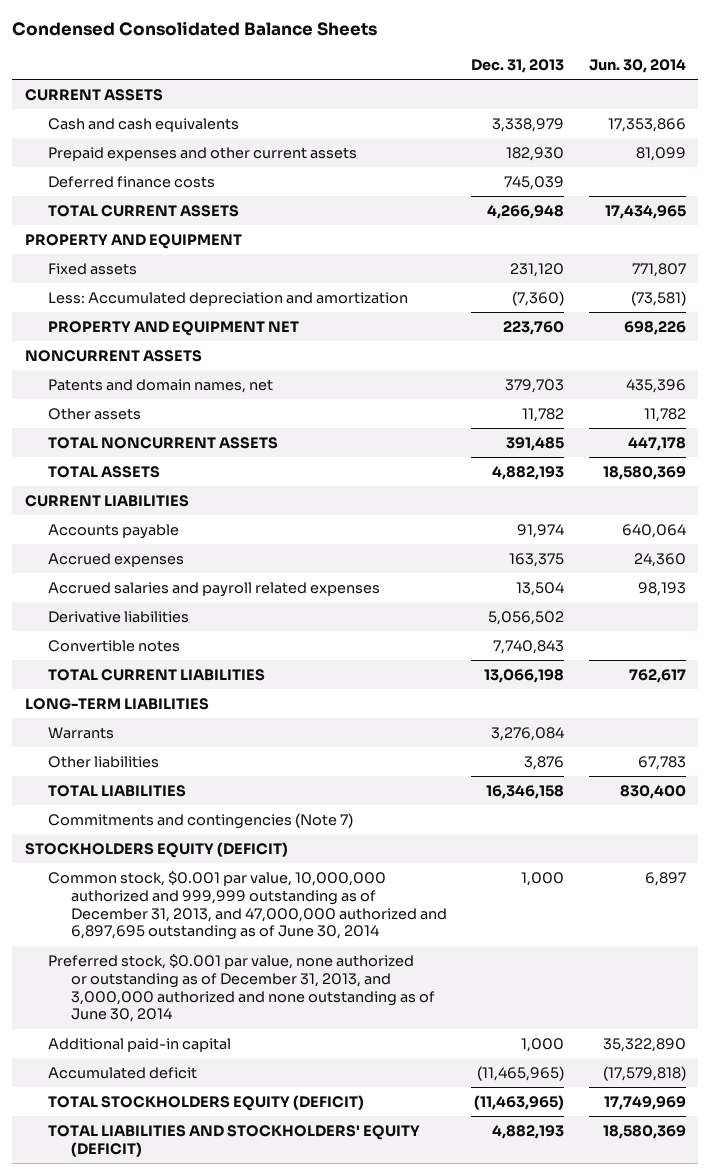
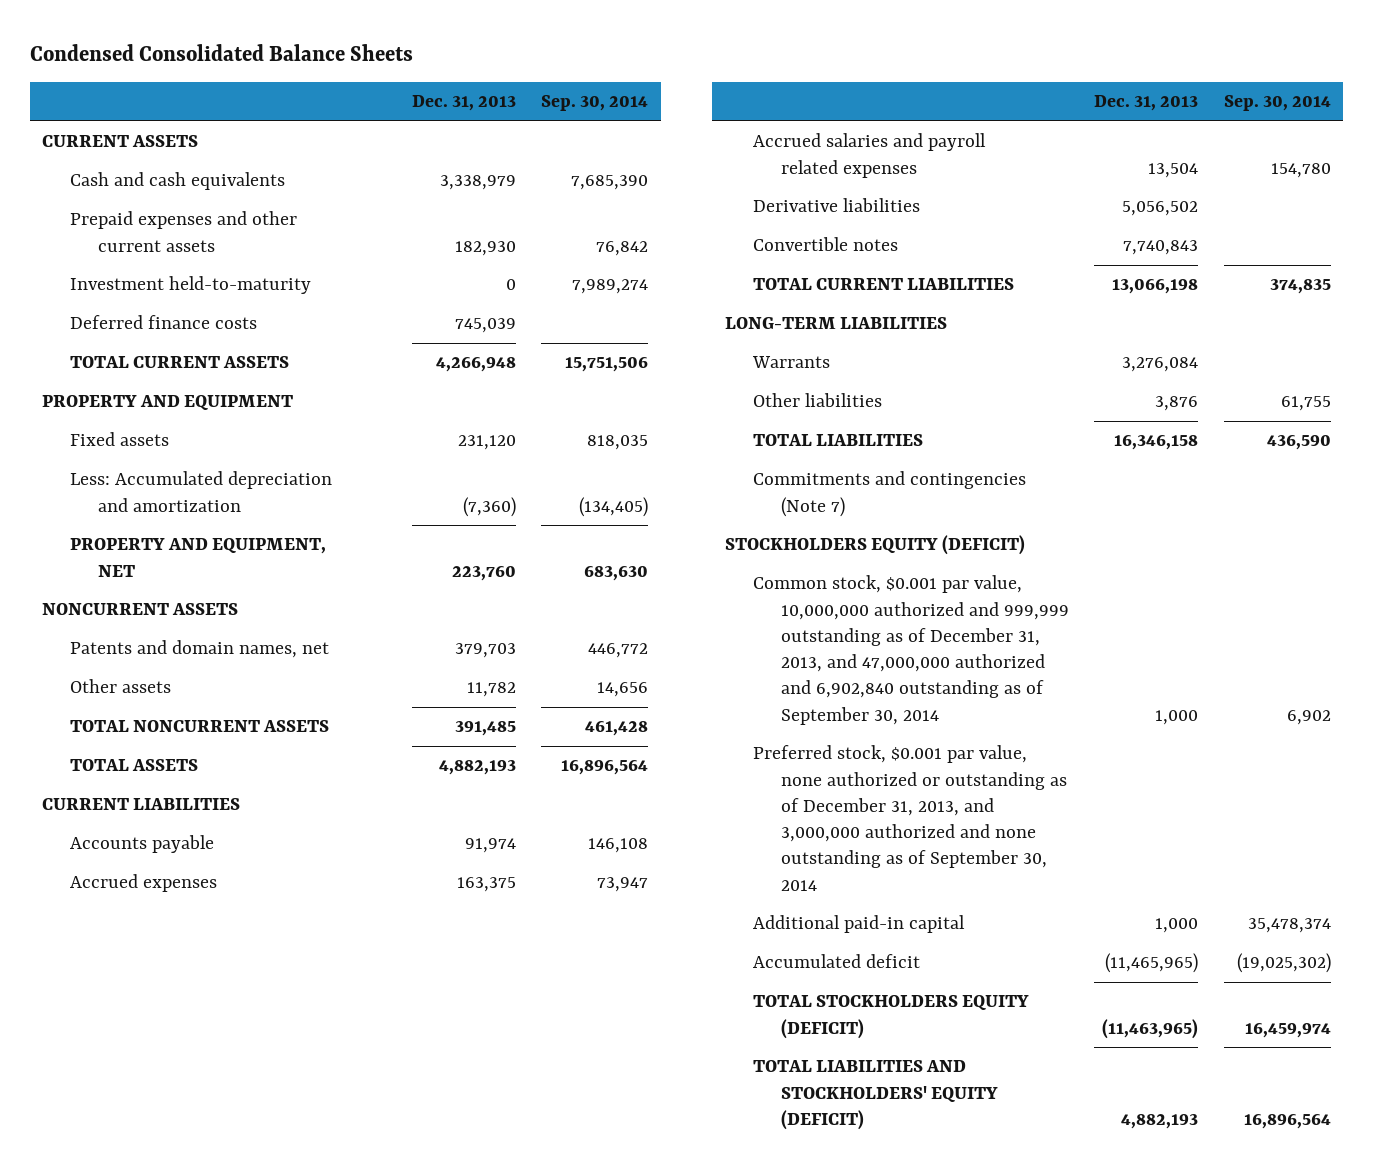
[588,58,686,73] Jun. 30, 2014 -> none
none -> [541,95,649,112] Sep. 30, 2014
none -> [70,276,312,295] Investment held-to-maturity
[47,321,299,337] PROPERTY AND EQUIPMENT NET -> [70,538,327,577] PROPERTY AND EQUIPMENT, NET
[47,871,447,941] Common stock, $0.001 par value, 10,000,000 authorized and 999,999 outstanding as of December 31, 2013, and 47,000,000 authorized and 6,897,695 outstanding as of June 30, 2014 -> [752,575,1069,725] Common stock, $0.001 par value, 10,000,000 authorized and 999,999 outstanding as of December 31, 2013, and 47,000,000 authorized and 6,902,840 outstanding as of September 30, 2014
[47,954,435,1023] Preferred stock, $0.001 par value, none authorized or outstanding as of December 31, 2013, and 3,000,000 authorized and none outstanding as of June 30, 2014 -> [752,745,1067,891] Preferred stock, $0.001 par value, none authorized or outstanding as of December 31, 2013, and 3,000,000 authorized and none outstanding as of September 30, 2014

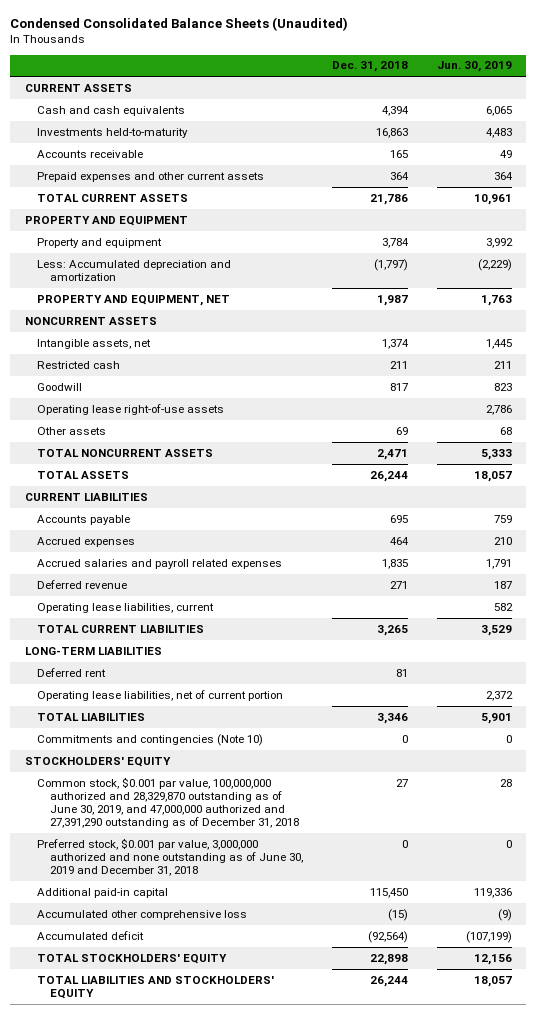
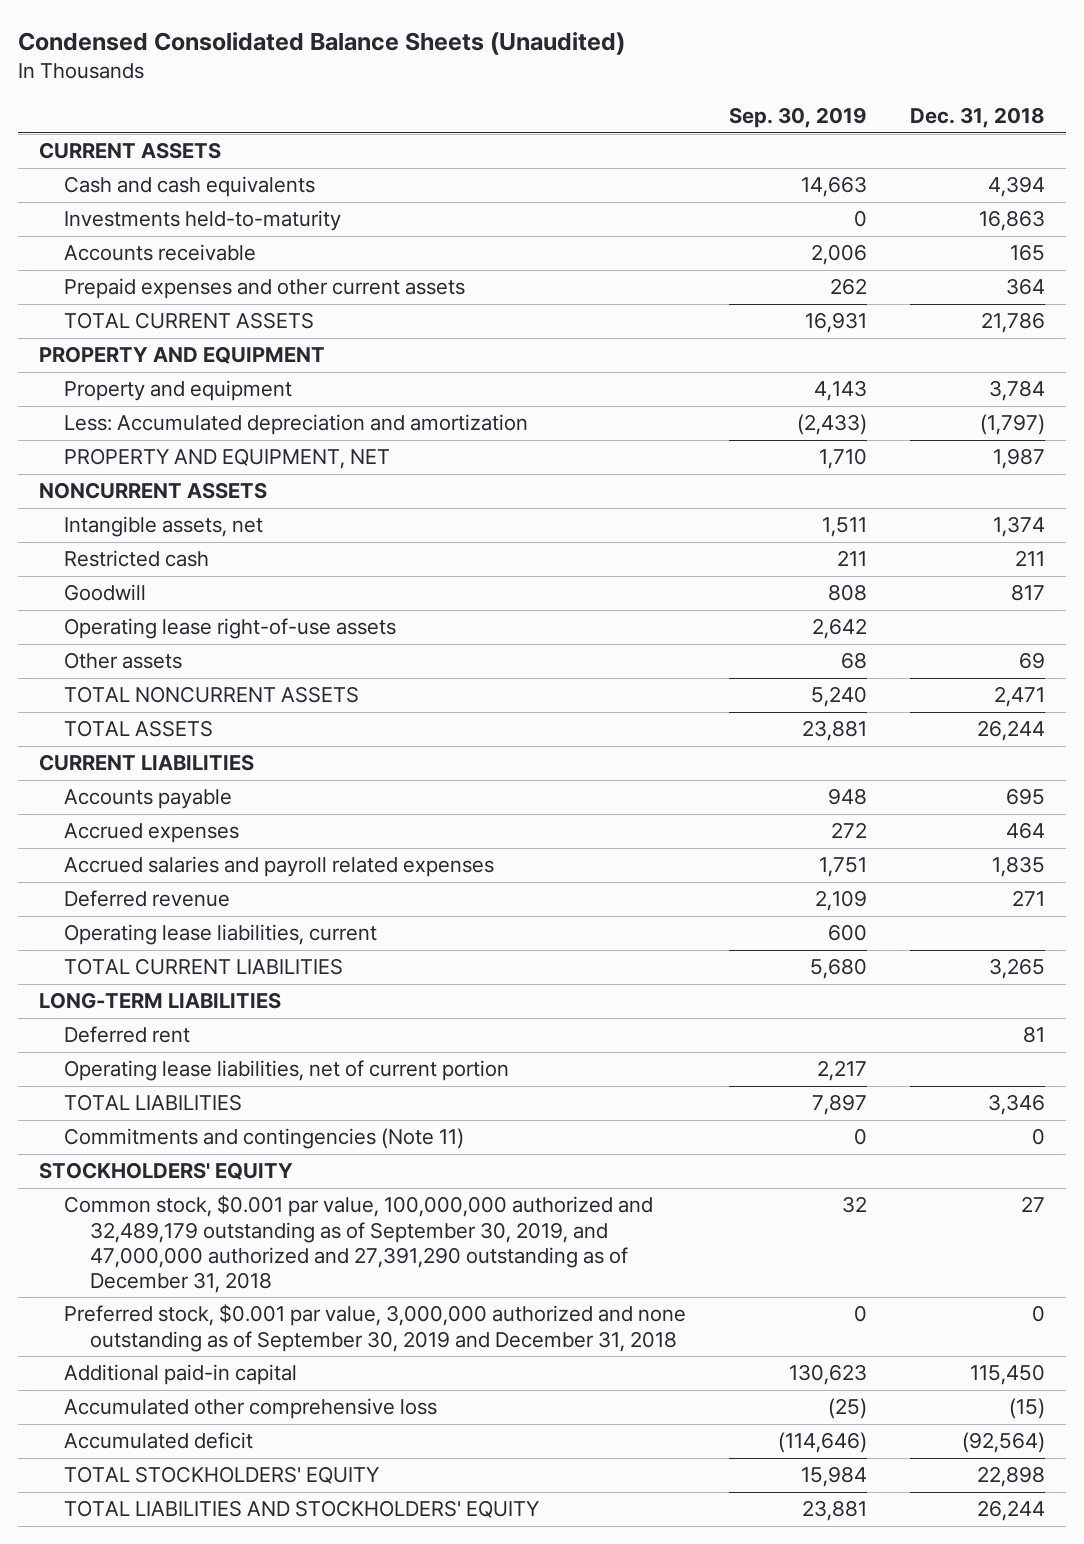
[437,61,513,73] Jun. 30, 2019 -> none
none -> [729,107,868,129] Sep. 30, 2019
[37,733,264,746] Commitments and contingencies (Note 10) -> [64,1128,465,1150] Commitments and contingencies (Note 11)
[37,776,300,829] Common stock, $0.001 par value, 100,000,000 authorized and 28,329,870 outstanding as of June 30, 2019, and 47,000,000 authorized and 27,391,290 outstanding as of December 31, 2018 -> [64,1195,654,1293] Common stock, $0.001 par value, 100,000,000 authorized and 32,489,179 outstanding as of September 30, 2019, and 47,000,000 authorized and 27,391,290 outstanding as of December 31, 2018
[37,837,304,877] Preferred stock, $0.001 par value, 3,000,000 authorized and none outstanding as of June 30, 2019 and December 31, 2018 -> [64,1304,687,1352] Preferred stock, $0.001 par value, 3,000,000 authorized and none outstanding as of September 30, 2019 and December 31, 2018

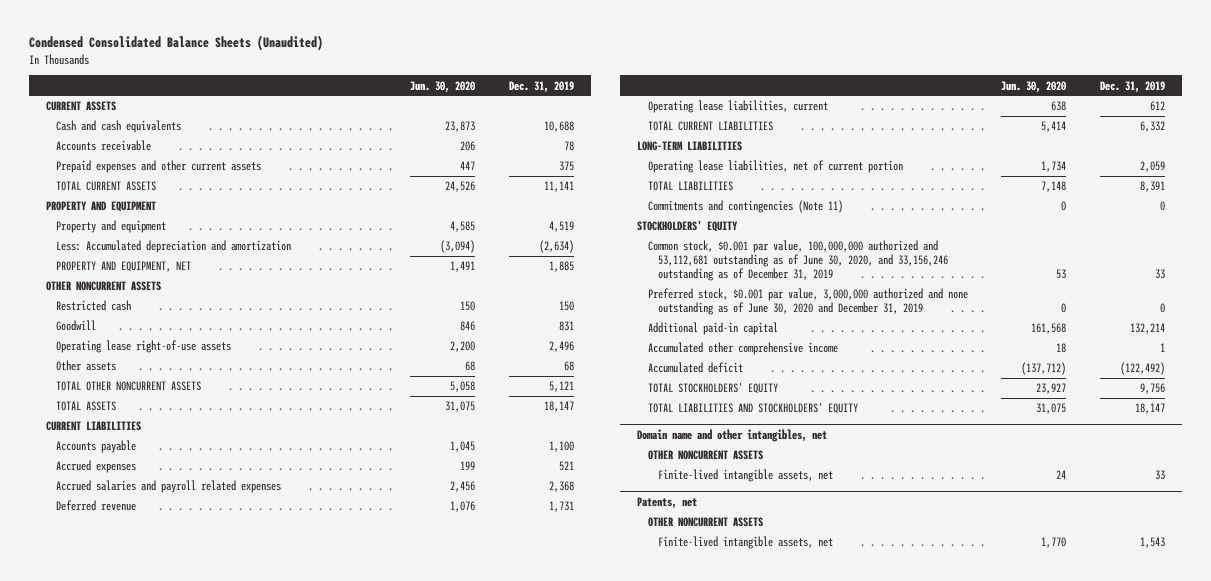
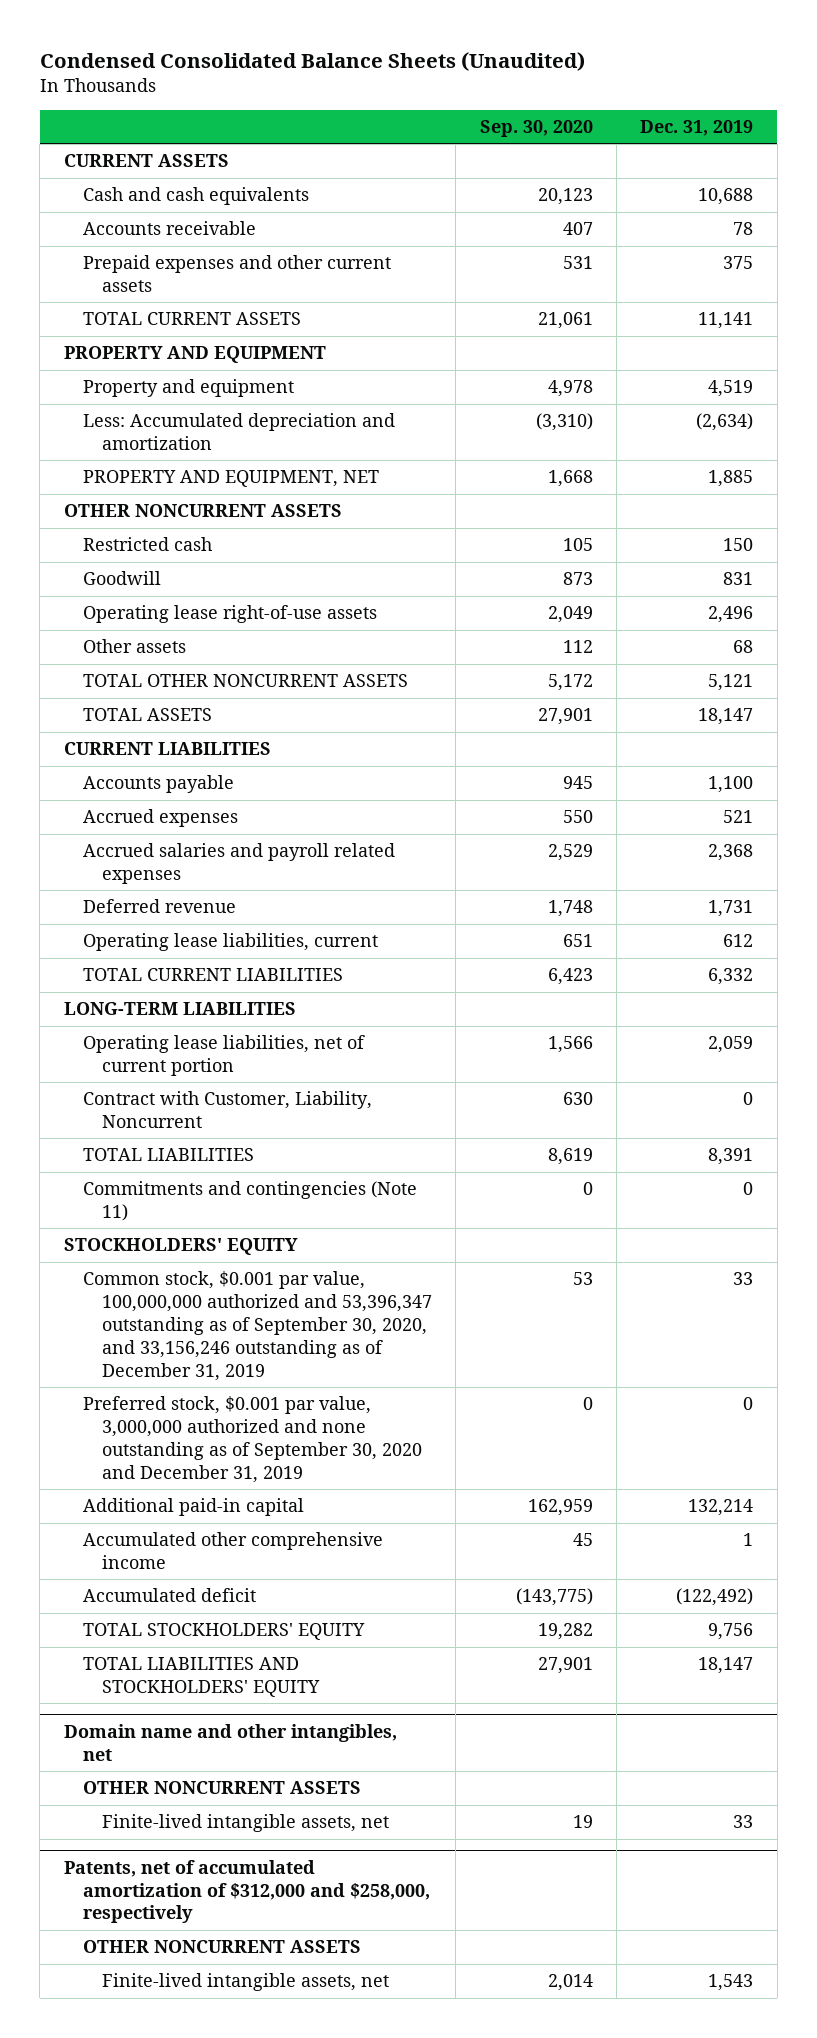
[410,80,476,93] Jun. 30, 2020 -> none
none -> [479,120,593,138] Sep. 30, 2020
none -> [82,1091,372,1129] Contract with Customer, Liability, Noncurrent
[647,240,949,282] Common stock, $0.001 par value, 100,000,000 authorized and 53,112,681 outstanding as of June 30, 2020, and 33,156,246 outstanding as of December 31, 2019 -> [82,1271,432,1381] Common stock, $0.001 par value, 100,000,000 authorized and 53,396,347 outstanding as of September 30, 2020, and 33,156,246 outstanding as of December 31, 2019
[647,288,968,316] Preferred stock, $0.001 par value, 3,000,000 authorized and none outstanding as of June 30, 2020 and December 31, 2019 -> [82,1396,422,1483] Preferred stock, $0.001 par value, 3,000,000 authorized and none outstanding as of September 30, 2020 and December 31, 2019
[637,497,698,510] Patents, net -> [63,1859,430,1924] Patents, net of accumulated amortization of $312,000 and $258,000, respectively

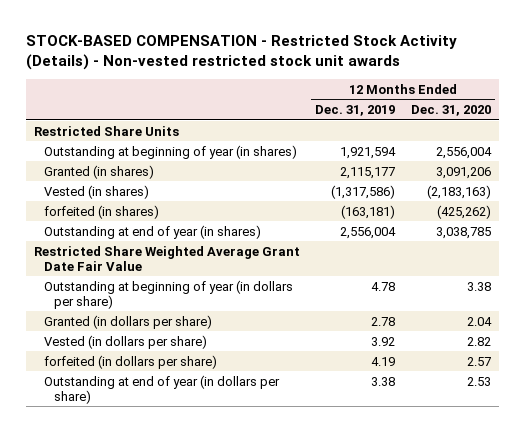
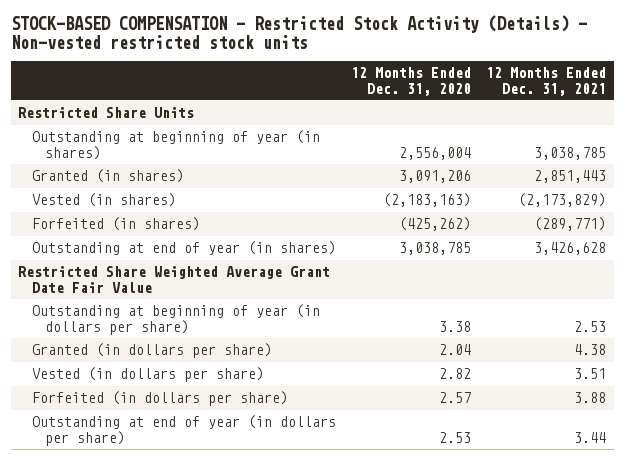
[26,35,458,71] STOCK-BASED COMPENSATION - Restricted Stock Activity (Details) - Non-vested restricted stock unit awards -> [10,14,587,49] STOCK-BASED COMPENSATION - Restricted Stock Activity (Details) - Non-vested restricted stock units
[315,104,396,116] Dec. 31, 2019 -> none
none -> [486,67,607,96] 12 Months Ended Dec. 31, 2021
[44,204,160,219] forfeited (in shares) -> [31,217,200,232] Forfeited (in shares)
[44,354,218,369] forfeited (in dollars per share) -> [31,391,288,407] Forfeited (in dollars per share)

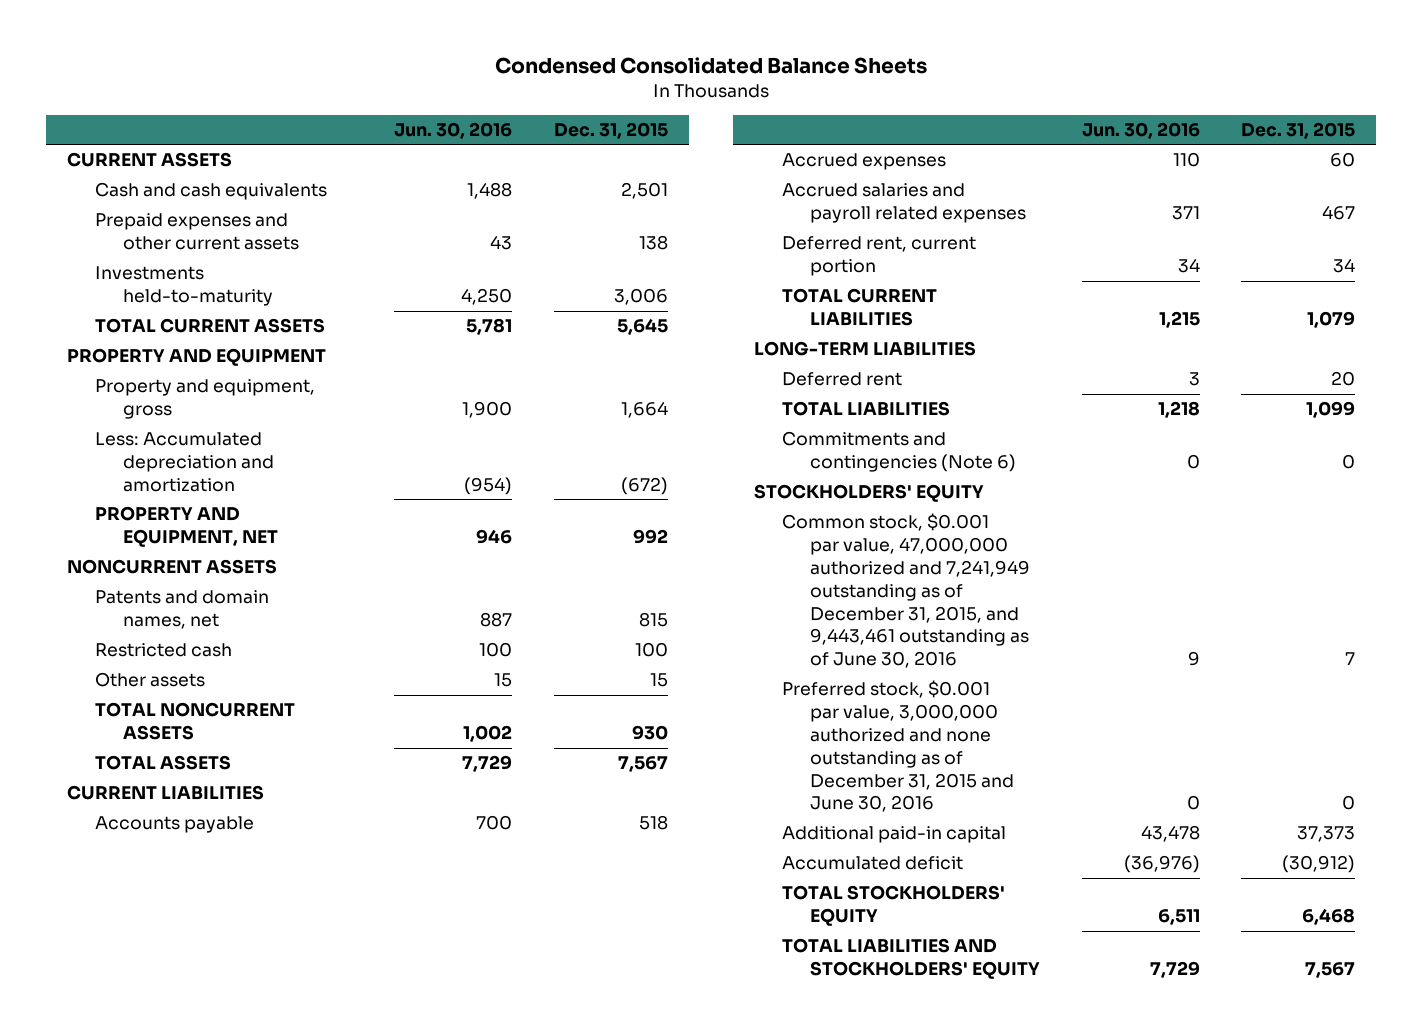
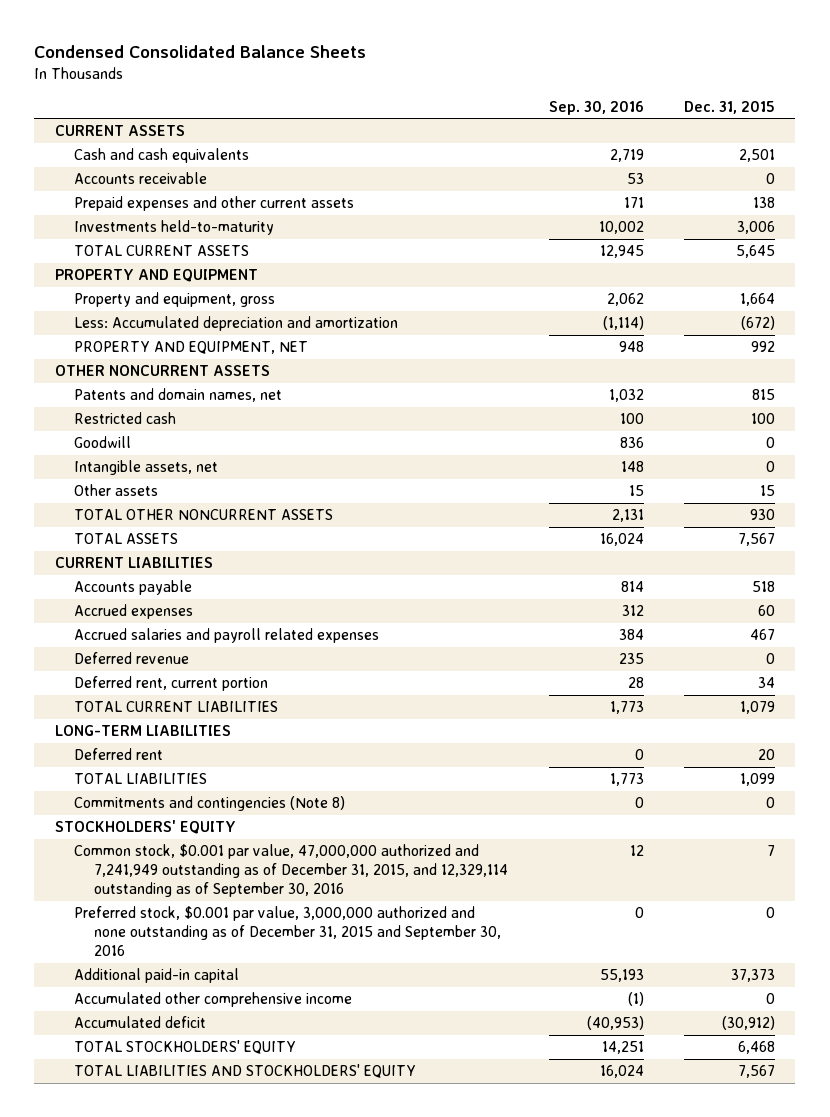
[394,121,513,139] Jun. 30, 2016 -> none
none -> [548,100,644,115] Sep. 30, 2016
none -> [74,172,208,185] Accounts receivable
[66,559,277,575] NONCURRENT ASSETS -> [54,365,270,377] OTHER NONCURRENT ASSETS
none -> [74,436,132,449] Goodwill
none -> [74,460,219,476] Intangible assets, net
[94,702,295,741] TOTAL NONCURRENT ASSETS -> [74,509,334,521] TOTAL OTHER NONCURRENT ASSETS
none -> [74,652,190,665] Deferred revenue
[781,431,1016,473] Commitments and contingencies (Note 6) -> [74,796,346,812] Commitments and contingencies (Note 8)
[781,513,1030,669] Common stock, $0.001 par value, 47,000,000 authorized and 7,241,949 outstanding as of December 31, 2015, and 9,443,461 outstanding as of June 30, 2016 -> [74,844,509,898] Common stock, $0.001 par value, 47,000,000 authorized and 7,241,949 outstanding as of December 31, 2015, and 12,329,114 outstanding as of September 30, 2016
[781,680,1014,813] Preferred stock, $0.001 par value, 3,000,000 authorized and none outstanding as of December 31, 2015 and June 30, 2016 -> [74,906,502,957] Preferred stock, $0.001 par value, 3,000,000 authorized and none outstanding as of December 31, 2015 and September 30, 2016
none -> [74,992,353,1008] Accumulated other comprehensive income

